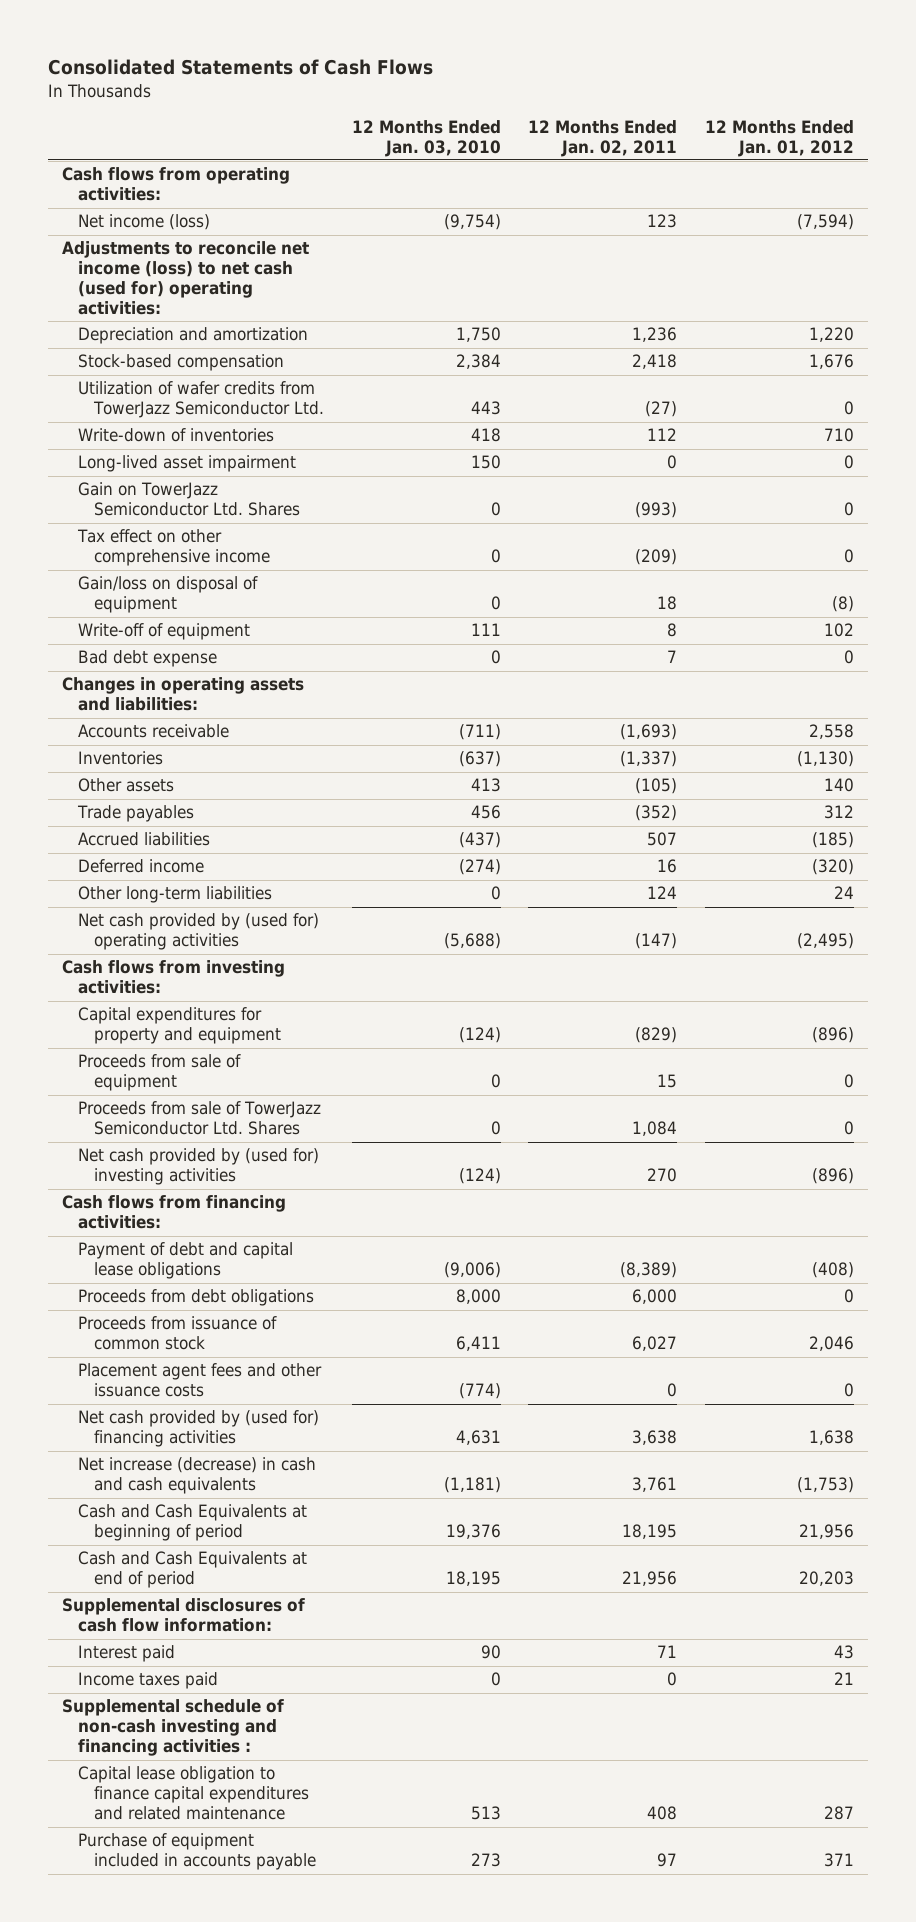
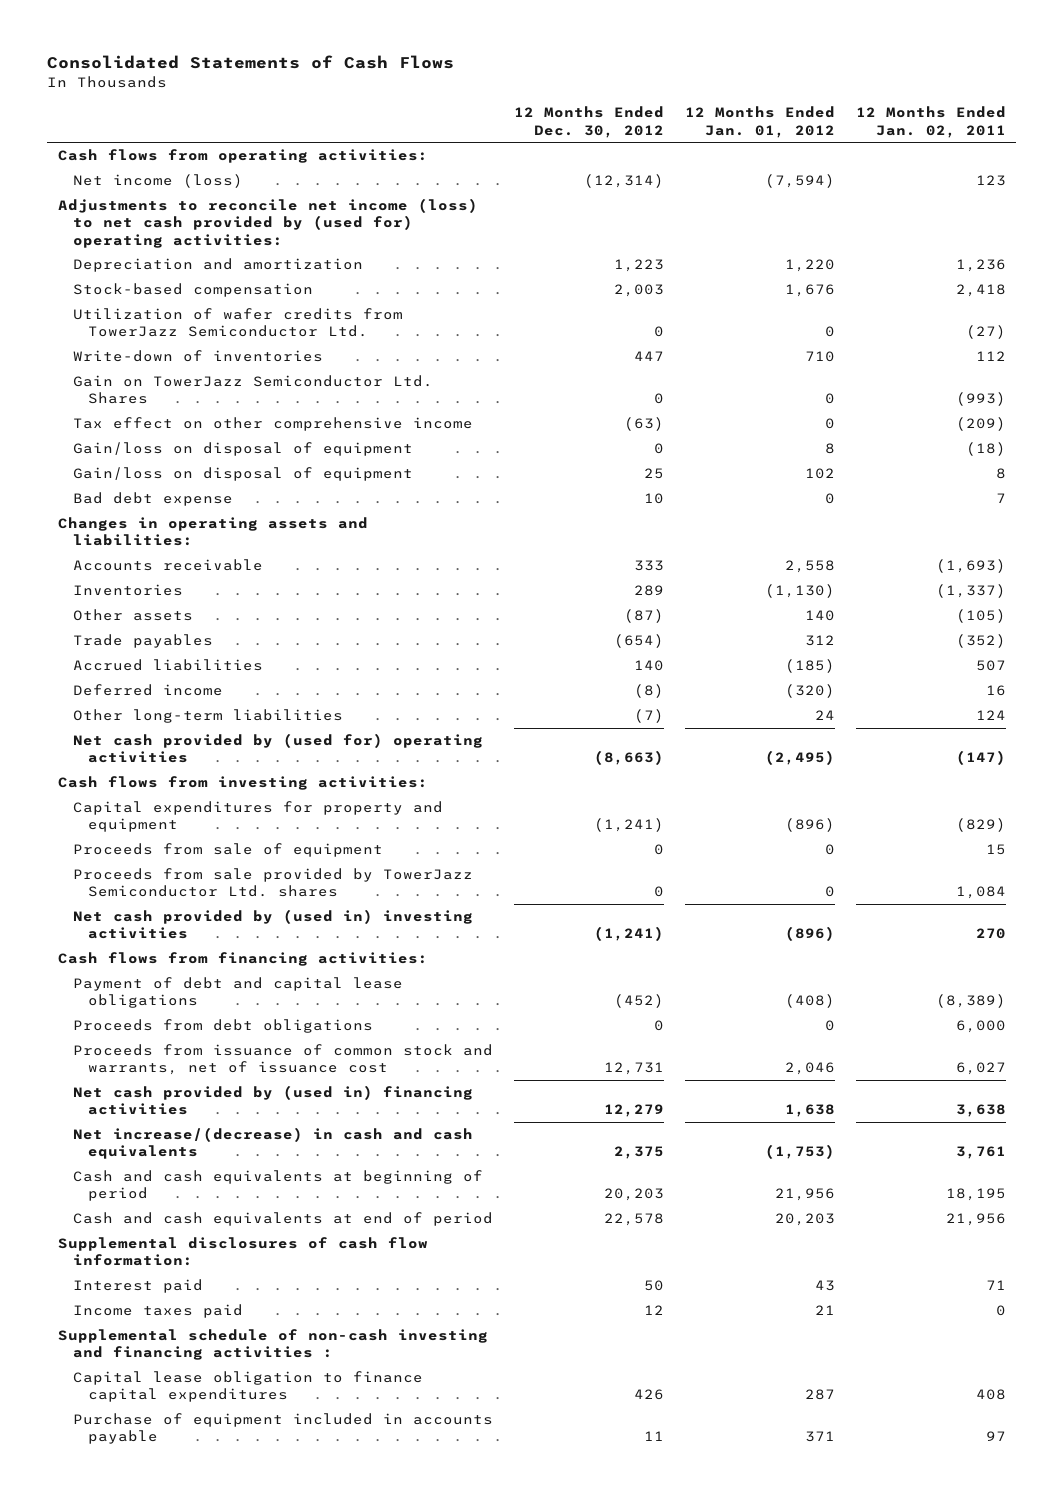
[351,119,501,157] 12 Months Ended Jan. 03, 2010 -> none
none -> [513,106,664,138] 12 Months Ended Dec. 30, 2012
[62,241,310,316] Adjustments to reconcile net income (loss) to net cash (used for) operating activities: -> [57,198,478,248] Adjustments to reconcile net income (loss) to net cash provided by (used for) operating activities:
[78,455,297,473] Long-lived asset impairment -> none
[657,596,678,611] 18 -> [965,442,1006,457] (18)
[831,596,854,613] (8) -> [824,443,835,455] 8
[78,623,251,641] Write-off of equipment -> [72,467,413,482] Gain/loss on disposal of equipment
[78,1101,322,1136] Proceeds from sale of TowerJazz Semiconductor Ltd. Shares -> [72,868,473,898] Proceeds from sale provided by TowerJazz Semiconductor Ltd. shares
[78,1148,320,1186] Net cash provided by (used for) investing activities -> [72,909,473,940] Net cash provided by (used in) investing activities
[78,1363,323,1398] Placement agent fees and other issuance costs -> none
[78,1316,278,1351] Proceeds from issuance of common stock -> [72,1044,493,1076] Proceeds from issuance of common stock and warrants, net of issuance cost
[78,1410,320,1448] Net cash provided by (used for) financing activities -> [72,1085,473,1116] Net cash provided by (used in) financing activities
[78,1457,317,1495] Net increase (decrease) in cash and cash equivalents -> [72,1127,473,1160] Net increase/(decrease) in cash and cash equivalents
[78,1504,308,1542] Cash and Cash Equivalents at beginning of period -> [72,1170,483,1202] Cash and cash equivalents at beginning of period
[78,1551,308,1589] Cash and Cash Equivalents at end of period -> [72,1212,493,1227] Cash and cash equivalents at end of period
[78,1766,310,1821] Capital lease obligation to finance capital expenditures and related maintenance -> [72,1371,423,1403] Capital lease obligation to finance capital expenditures

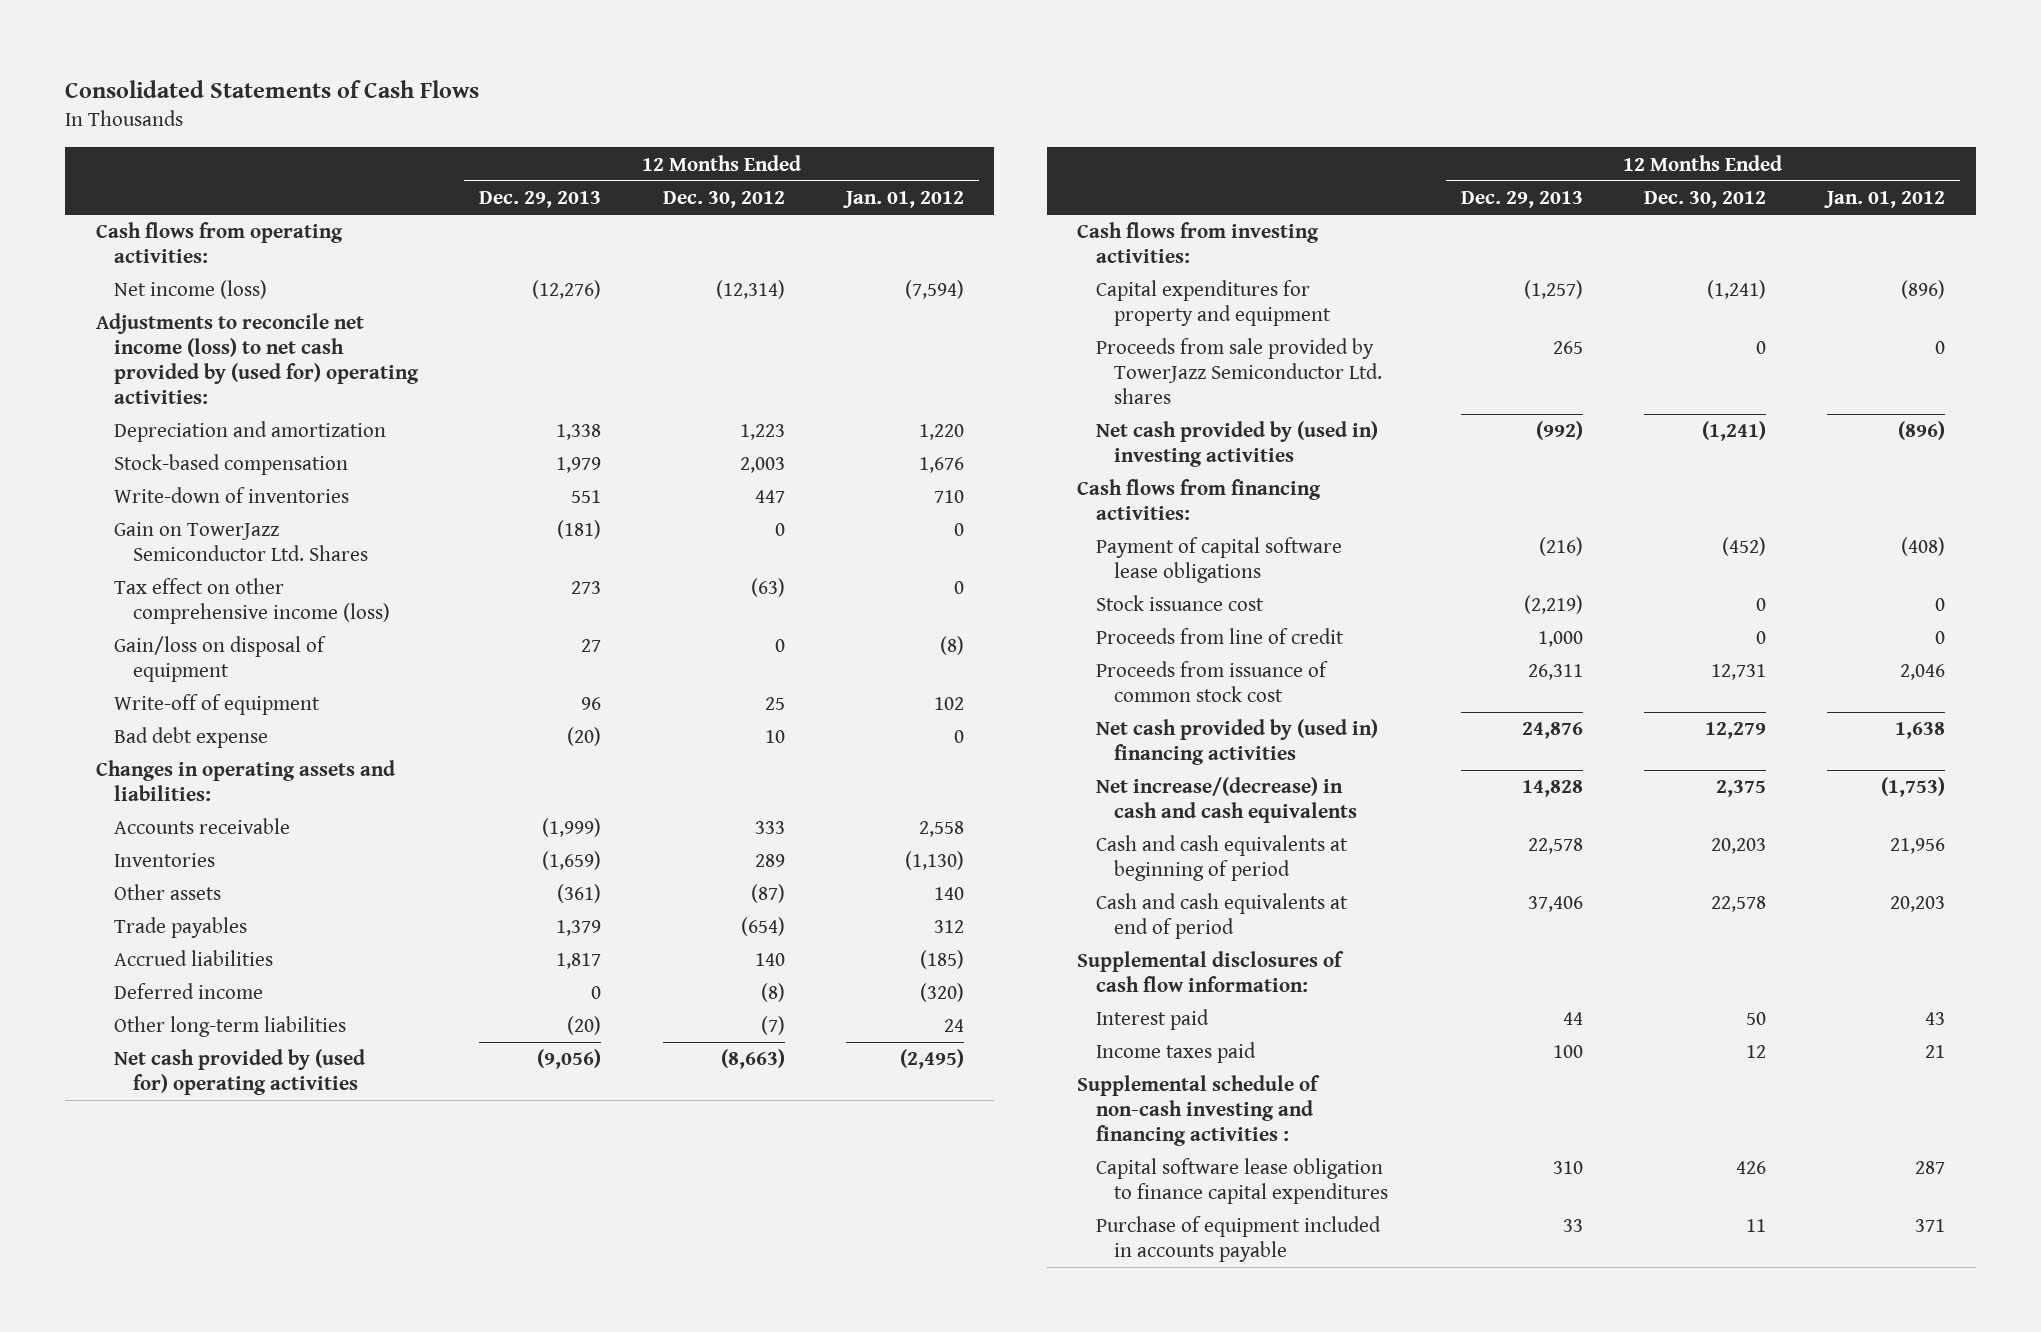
[855,106,1006,138] 12 Months Ended Jan. 02, 2011 -> none
none -> [479,191,602,209] Dec. 29, 2013
[72,308,403,338] Utilization of wafer credits from TowerJazz Semiconductor Ltd. -> none
[72,417,473,432] Tax effect on other comprehensive income -> [114,578,390,625] Tax effect on other comprehensive income (loss)
[824,443,835,455] 8 -> [939,636,964,656] (8)
[72,467,413,482] Gain/loss on disposal of equipment -> [114,694,321,716] Write-off of equipment
[72,843,383,858] Proceeds from sale of equipment -> none
[72,977,403,1009] Payment of debt and capital lease obligations -> [1095,537,1342,584] Payment of capital software lease obligations
none -> [1095,595,1264,612] Stock issuance cost
[72,1019,373,1034] Proceeds from debt obligations -> [1095,628,1344,645] Proceeds from line of credit
[72,1044,493,1076] Proceeds from issuance of common stock and warrants, net of issuance cost -> [1095,661,1328,703] Proceeds from issuance of common stock cost
[72,1371,423,1403] Capital lease obligation to finance capital expenditures -> [1095,1158,1389,1205] Capital software lease obligation to finance capital expenditures

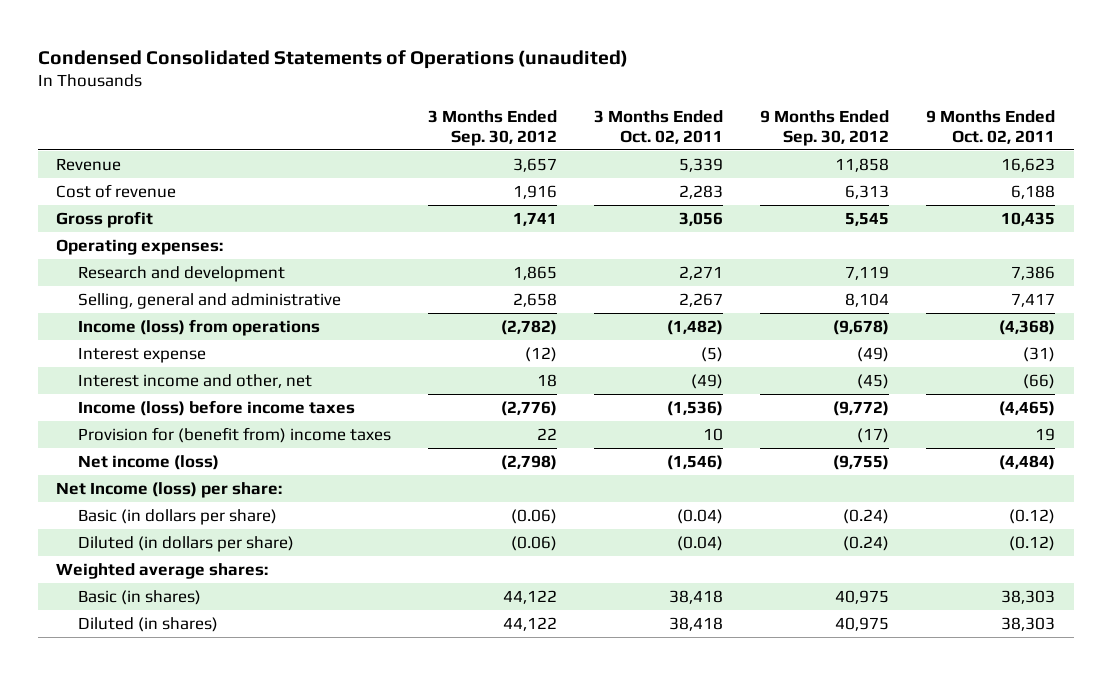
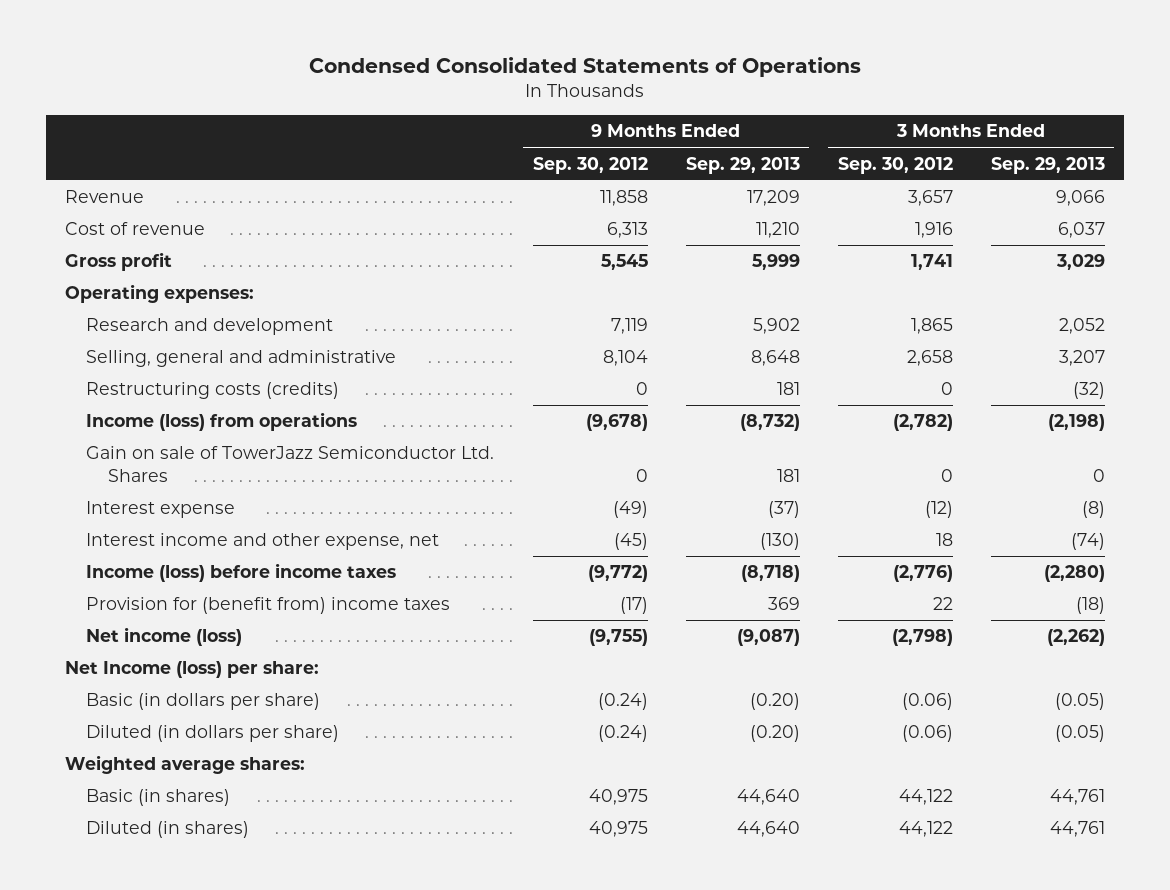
[37,49,628,69] Condensed Consolidated Statements of Operations (unaudited) -> [308,57,861,78] Condensed Consolidated Statements of Operations
[594,110,724,144] 3 Months Ended Oct. 02, 2011 -> none
[926,110,1056,144] 9 Months Ended Oct. 02, 2011 -> none
none -> [685,156,800,174] Sep. 29, 2013
none -> [990,156,1105,174] Sep. 29, 2013
none -> [86,382,340,400] Restructuring costs (credits)
none -> [86,446,495,482] Gain on sale of TowerJazz Semiconductor Ltd. Shares
[77,374,312,389] Interest income and other, net -> [86,533,440,551] Interest income and other expense, net

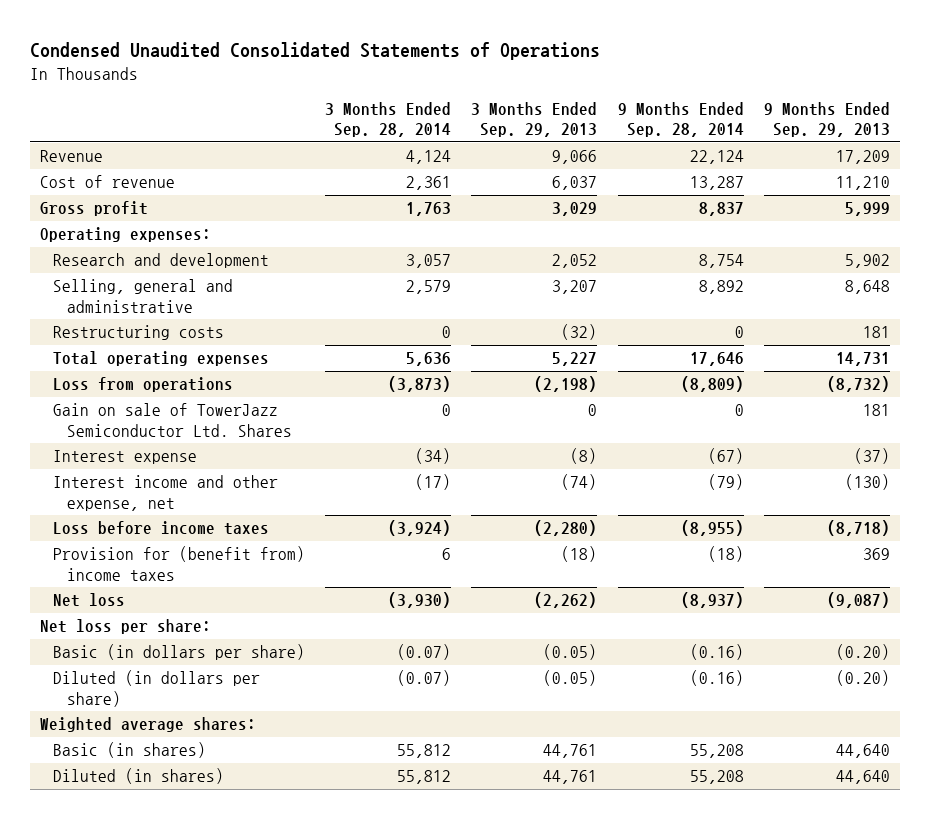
[308,57,861,78] Condensed Consolidated Statements of Operations -> [30,42,601,61] Condensed Unaudited Consolidated Statements of Operations
[532,156,648,174] Sep. 30, 2012 -> none
[837,156,953,174] Sep. 30, 2012 -> none
none -> [325,101,452,138] 3 Months Ended Sep. 28, 2014
none -> [617,101,744,138] 9 Months Ended Sep. 28, 2014
[86,382,340,400] Restructuring costs (credits) -> [53,325,225,341] Restructuring costs
none -> [53,351,270,367] Total operating expenses
[86,412,358,432] Income (loss) from operations -> [53,377,234,393] Loss from operations
[86,563,397,583] Income (loss) before income taxes -> [53,521,270,536] Loss before income taxes
[86,627,243,647] Net income (loss) -> [53,593,126,608] Net loss
[64,661,319,679] Net Income (loss) per share: -> [40,619,212,635] Net loss per share:

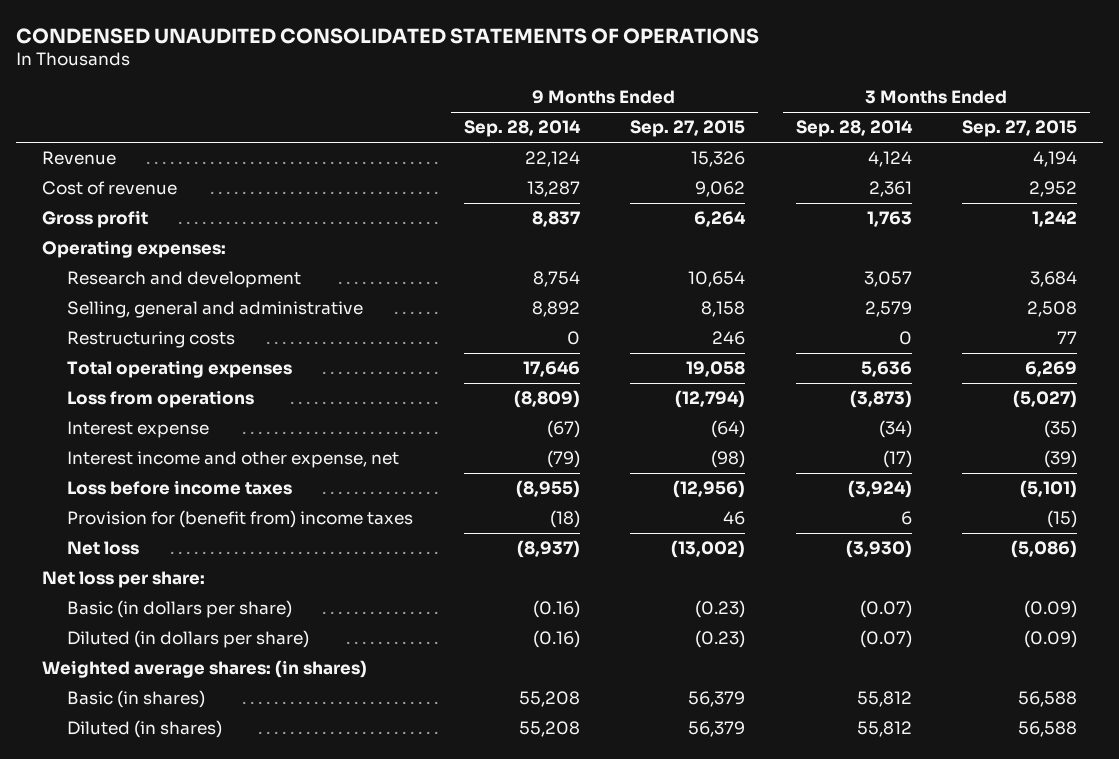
[30,42,601,61] Condensed Unaudited Consolidated Statements of Operations -> [16,27,760,44] CONDENSED UNAUDITED CONSOLIDATED STATEMENTS OF OPERATIONS
[471,101,598,138] 3 Months Ended Sep. 29, 2013 -> none
[763,101,890,138] 9 Months Ended Sep. 29, 2013 -> none
none -> [630,120,746,138] Sep. 27, 2015
none -> [962,120,1078,138] Sep. 27, 2015
[53,403,292,437] Gain on sale of TowerJazz Semiconductor Ltd. Shares -> none
[40,717,257,733] Weighted average shares: -> [41,660,367,679] Weighted average shares: (in shares)

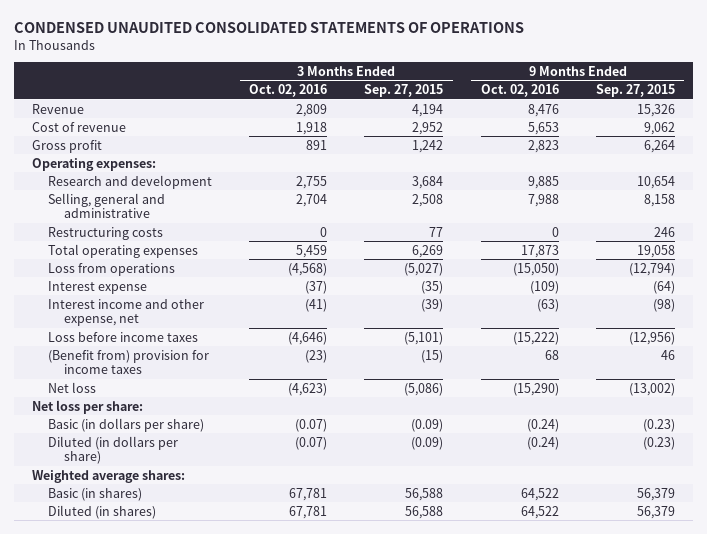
[463,120,581,138] Sep. 28, 2014 -> none
[795,120,913,138] Sep. 28, 2014 -> none
none -> [249,83,328,97] Oct. 02, 2016
none -> [480,83,559,97] Oct. 02, 2016
[66,510,413,529] Provision for (benefit from) income taxes -> [48,349,210,375] (Benefit from) provision for income taxes
[41,660,367,679] Weighted average shares: (in shares) -> [32,469,186,483] Weighted average shares:

